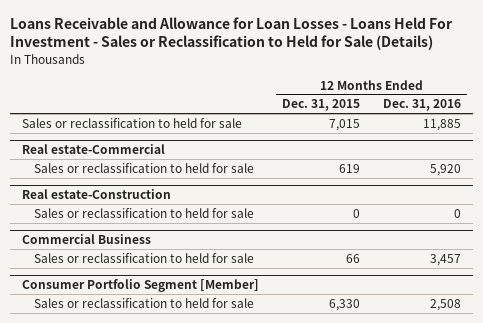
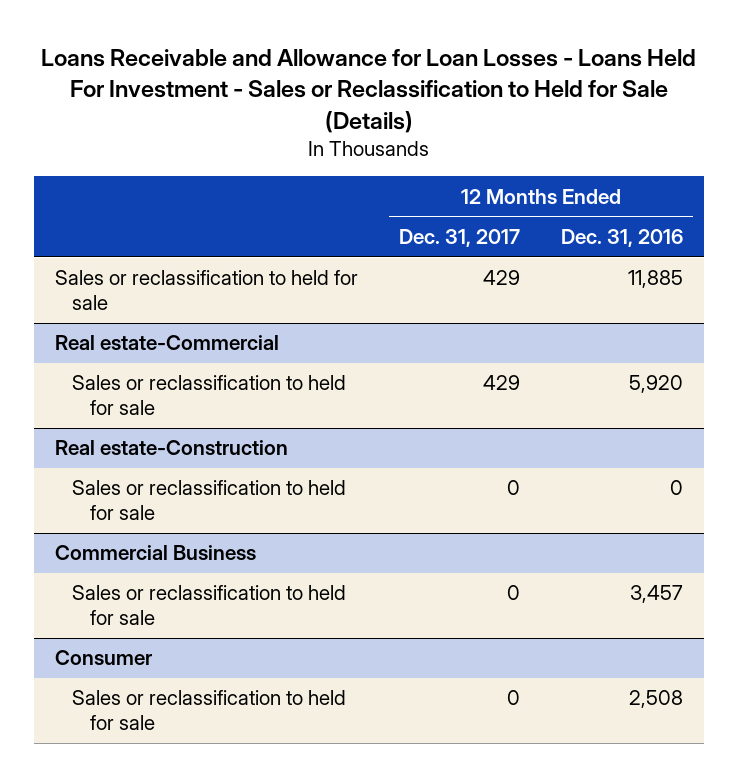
[282,99,361,112] Dec. 31, 2015 -> none
none -> [398,228,520,247] Dec. 31, 2017
[21,278,259,292] Consumer Portfolio Segment [Member] -> [54,650,152,666] Consumer

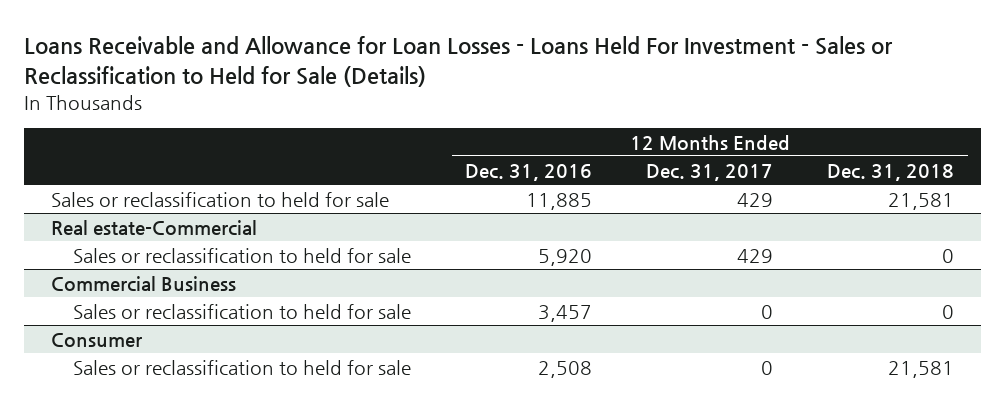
none -> [827,163,955,181] Dec. 31, 2018
[54,440,288,456] Real estate-Construction -> none
[72,480,347,521] Sales or reclassification to held for sale -> none

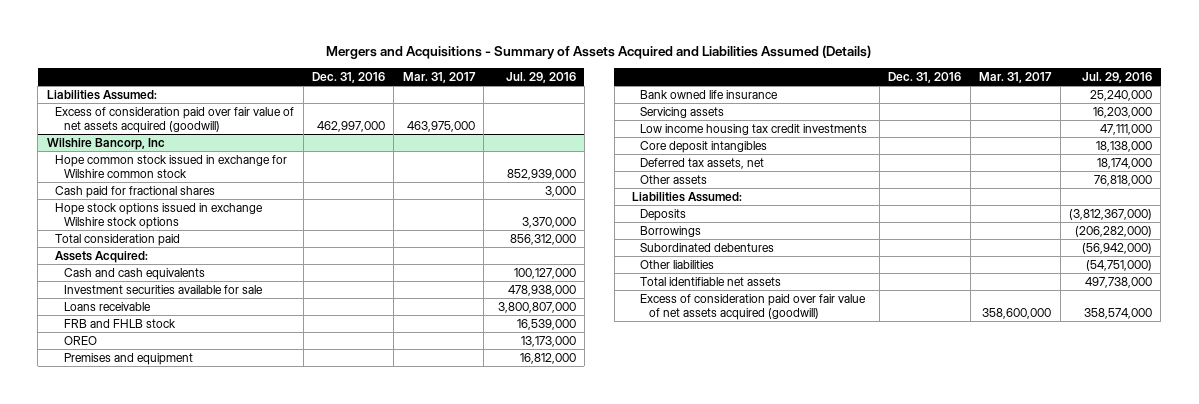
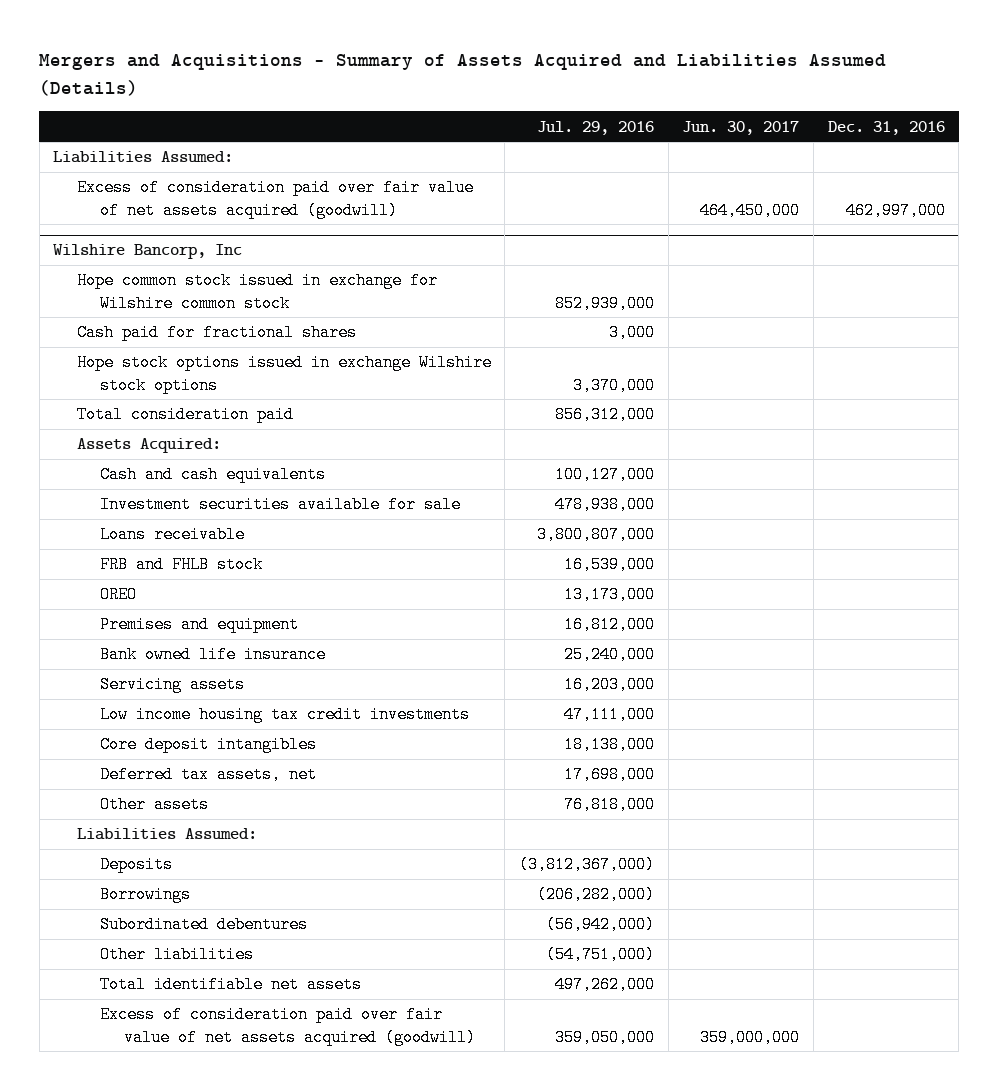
[402,71,476,83] Mar. 31, 2017 -> none
none -> [682,120,800,135] Jun. 30, 2017
[1096,157,1152,169] 18,174,000 -> [564,766,656,784] 17,698,000
[1084,276,1152,288] 497,738,000 -> [555,976,656,994] 497,262,000
[1083,307,1152,319] 358,574,000 -> [555,1028,656,1046] 359,050,000

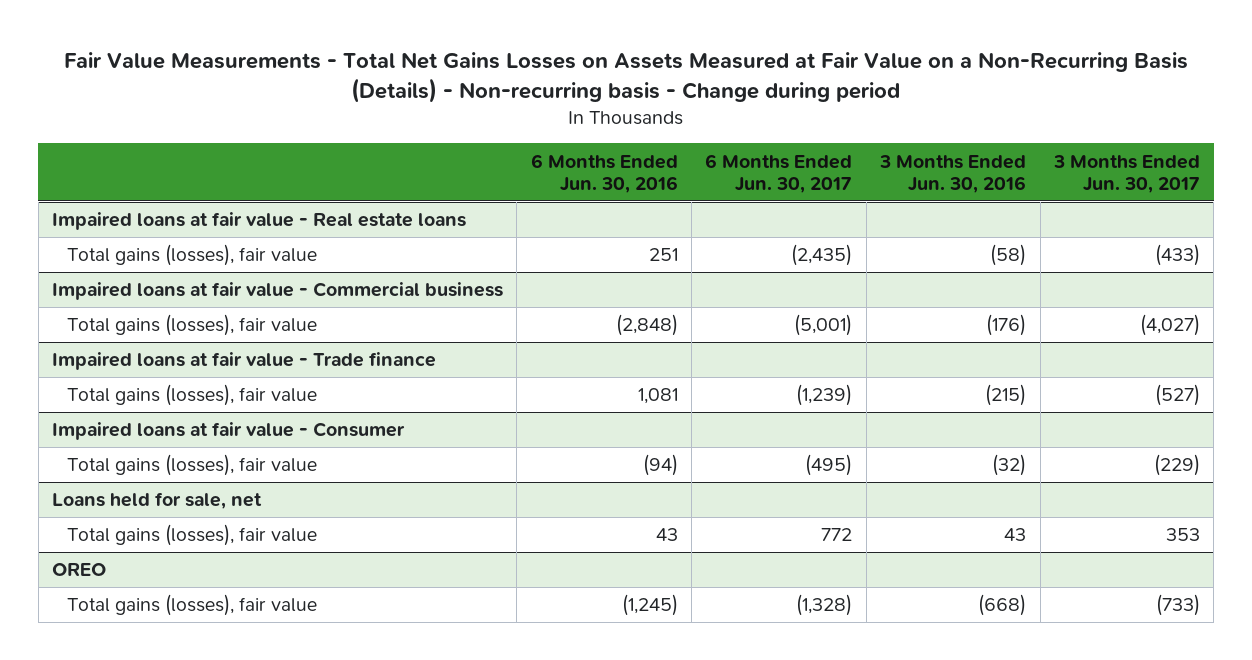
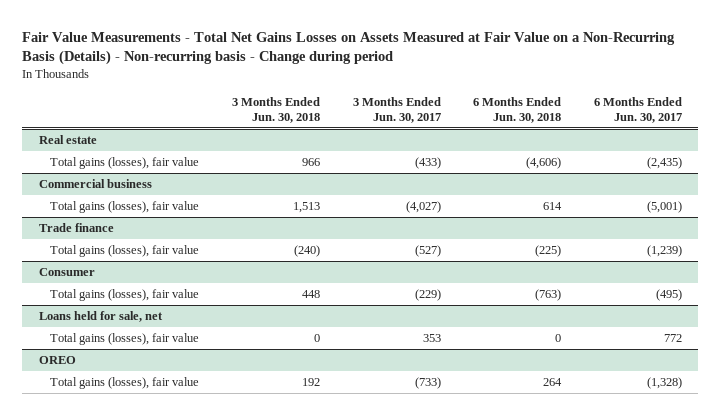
[530,153,678,193] 6 Months Ended Jun. 30, 2016 -> none
[879,154,1027,193] 3 Months Ended Jun. 30, 2016 -> none
none -> [231,96,320,123] 3 Months Ended Jun. 30, 2018
none -> [473,96,562,123] 6 Months Ended Jun. 30, 2018
[52,212,467,231] Impaired loans at fair value - Real estate loans -> none
none -> [38,135,97,145] Real estate
[52,282,504,301] Impaired loans at fair value - Commercial business -> none
none -> [38,179,152,189] Commercial business
[52,352,437,371] Impaired loans at fair value - Trade finance -> [38,223,114,233] Trade finance
[52,422,406,441] Impaired loans at fair value - Consumer -> [38,268,95,277] Consumer

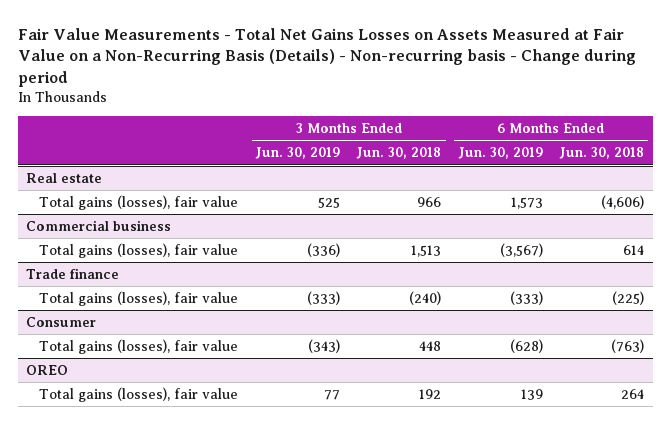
[352,96,441,123] 3 Months Ended Jun. 30, 2017 -> none
[594,96,683,123] 6 Months Ended Jun. 30, 2017 -> none
none -> [254,147,340,160] Jun. 30, 2019
none -> [457,147,543,160] Jun. 30, 2019
[38,311,163,323] Loans held for sale, net -> none
[50,333,200,346] Total gains (losses), fair value -> none

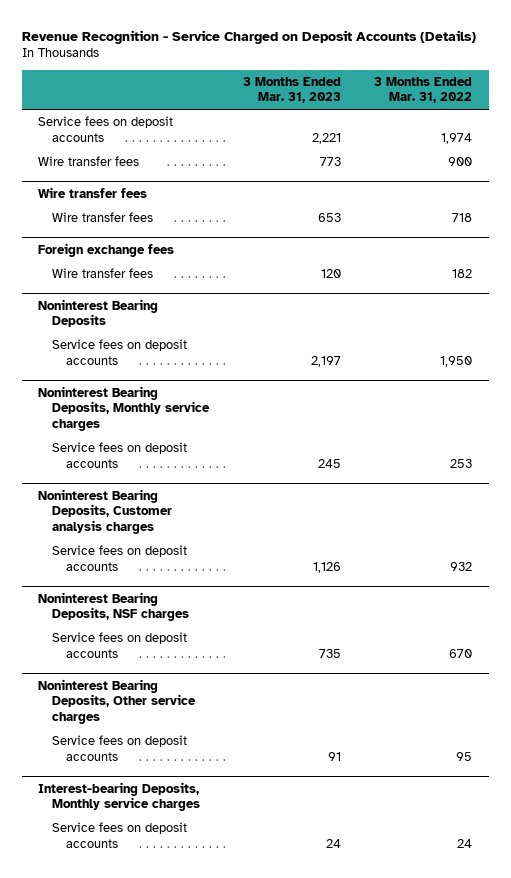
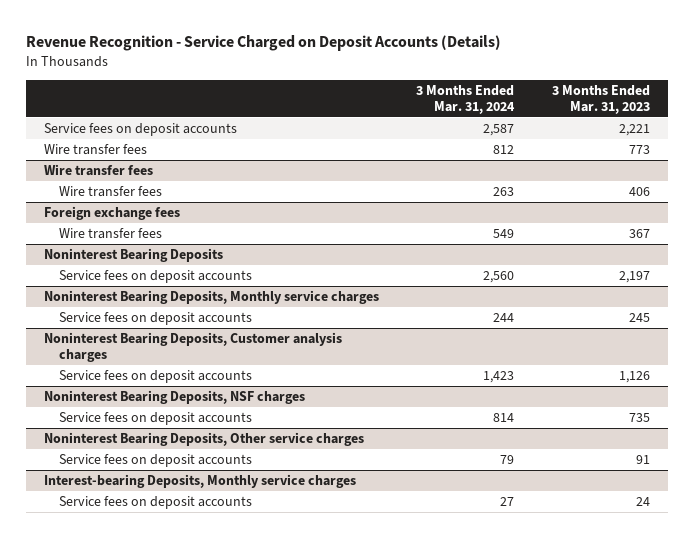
[374,76,473,104] 3 Months Ended Mar. 31, 2022 -> none
none -> [416,84,516,114] 3 Months Ended Mar. 31, 2024
[317,213,341,223] 653 -> [628,187,650,197] 406
[320,269,341,279] 120 -> [628,229,650,239] 367

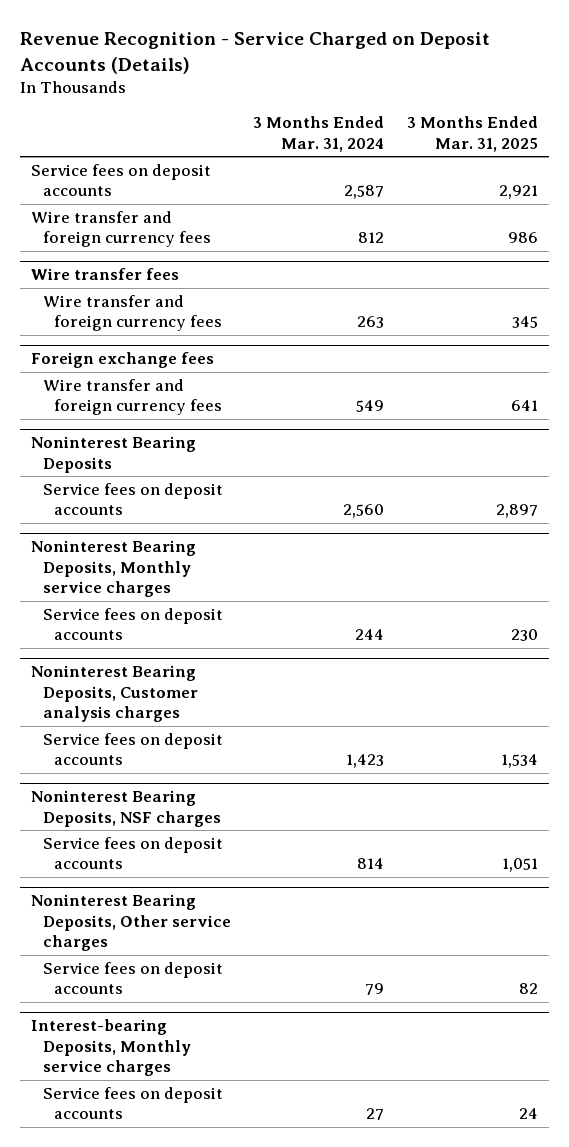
[551,84,650,114] 3 Months Ended Mar. 31, 2023 -> none
none -> [406,116,538,152] 3 Months Ended Mar. 31, 2025
[44,144,148,156] Wire transfer fees -> [31,210,211,248] Wire transfer and foreign currency fees
[58,186,162,198] Wire transfer fees -> [42,294,223,332] Wire transfer and foreign currency fees
[58,228,162,240] Wire transfer fees -> [42,378,223,416] Wire transfer and foreign currency fees

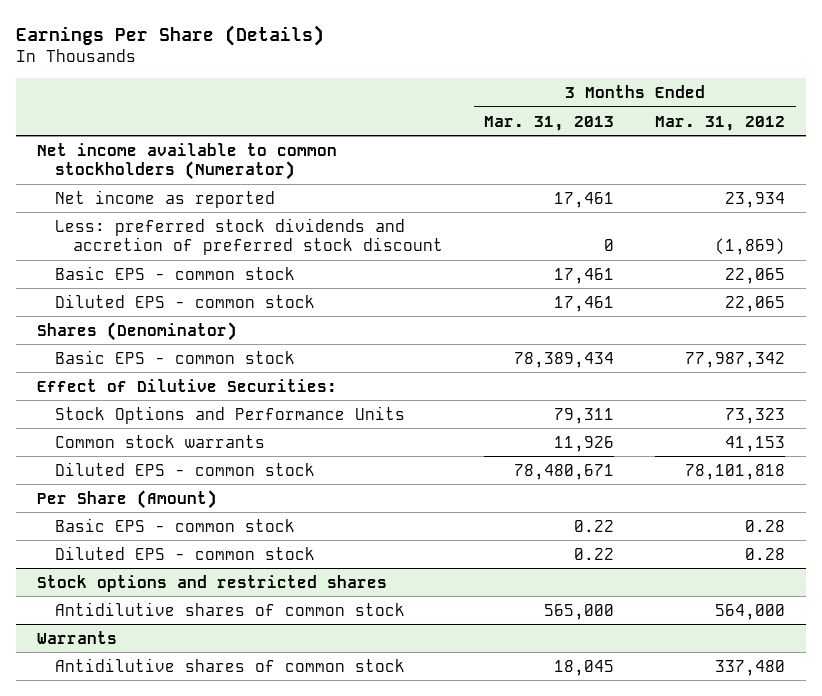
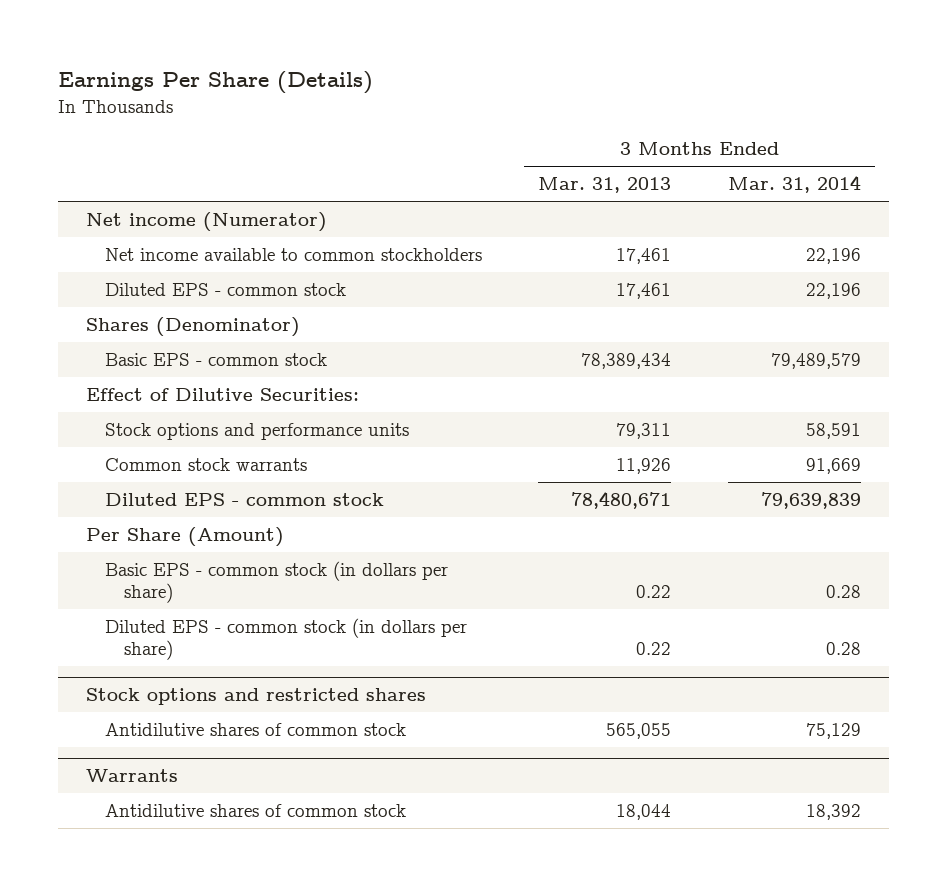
[655,115,786,131] Mar. 31, 2012 -> none
none -> [727,175,861,194] Mar. 31, 2014
[55,217,444,256] Less: preferred stock dividends and accretion of preferred stock discount -> none
[55,265,296,280] Basic EPS - common stock -> none
[36,142,337,181] Net income available to common stockholders (Numerator) -> [86,211,328,232] Net income (Numerator)
[55,189,276,208] Net income as reported -> [104,247,482,261] Net income available to common stockholders
[55,405,406,424] Stock Options and Performance Units -> [104,422,409,440] Stock options and performance units
[55,517,296,532] Basic EPS - common stock -> [104,560,448,604] Basic EPS - common stock (in dollars per share)
[55,545,316,560] Diluted EPS - common stock -> [104,617,467,661] Diluted EPS - common stock (in dollars per share)
[544,603,615,620] 565,000 -> [606,722,672,739] 565,055
[554,659,615,676] 18,045 -> [616,803,672,820] 18,044

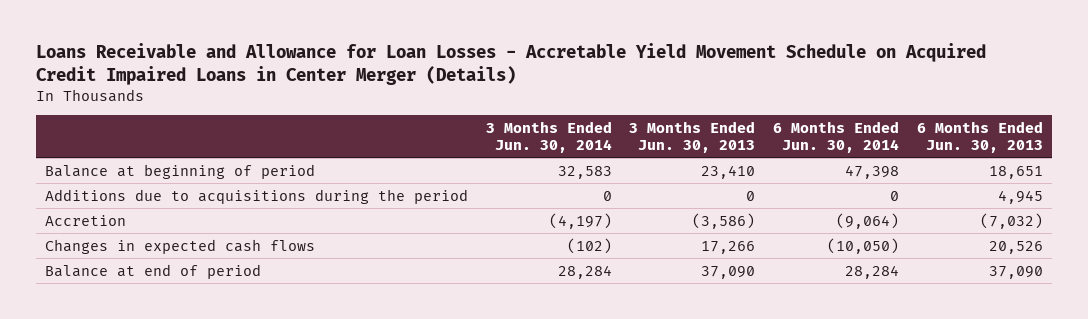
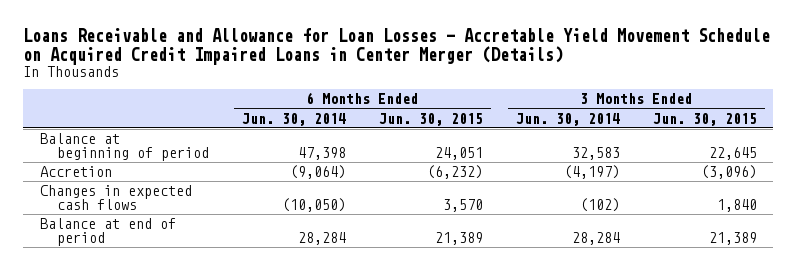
[629,120,756,153] 3 Months Ended Jun. 30, 2013 -> none
[916,120,1043,153] 6 Months Ended Jun. 30, 2013 -> none
none -> [378,112,483,126] Jun. 30, 2015
none -> [652,112,757,126] Jun. 30, 2015
[44,188,468,204] Additions due to acquisitions during the period -> none

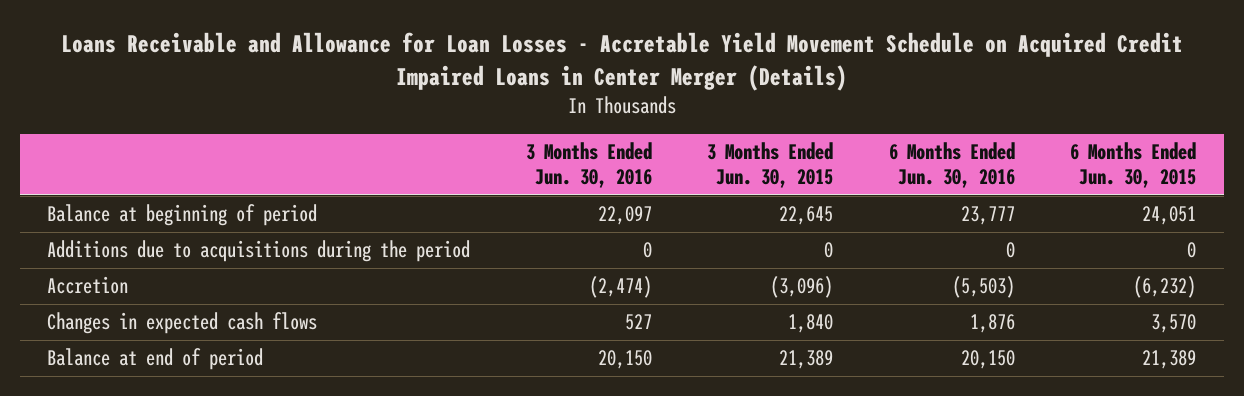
[241,112,346,126] Jun. 30, 2014 -> none
[515,112,620,126] Jun. 30, 2014 -> none
none -> [525,142,652,189] 3 Months Ended Jun. 30, 2016
none -> [888,142,1015,189] 6 Months Ended Jun. 30, 2016
none -> [47,240,471,263] Additions due to acquisitions during the period

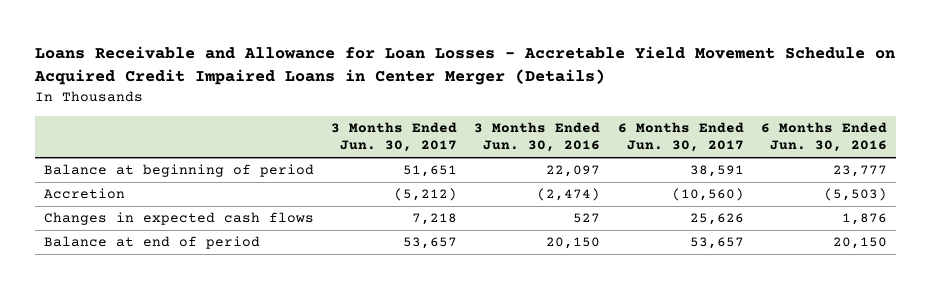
[707,142,834,189] 3 Months Ended Jun. 30, 2015 -> none
[1070,142,1197,189] 6 Months Ended Jun. 30, 2015 -> none
none -> [331,121,458,153] 3 Months Ended Jun. 30, 2017
none -> [617,121,744,153] 6 Months Ended Jun. 30, 2017
[47,240,471,263] Additions due to acquisitions during the period -> none

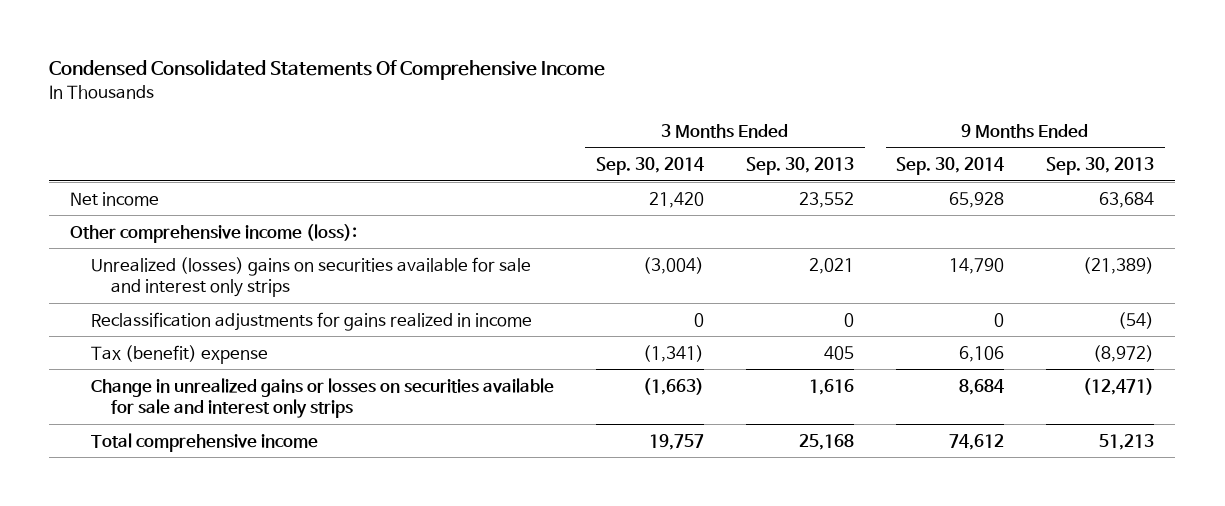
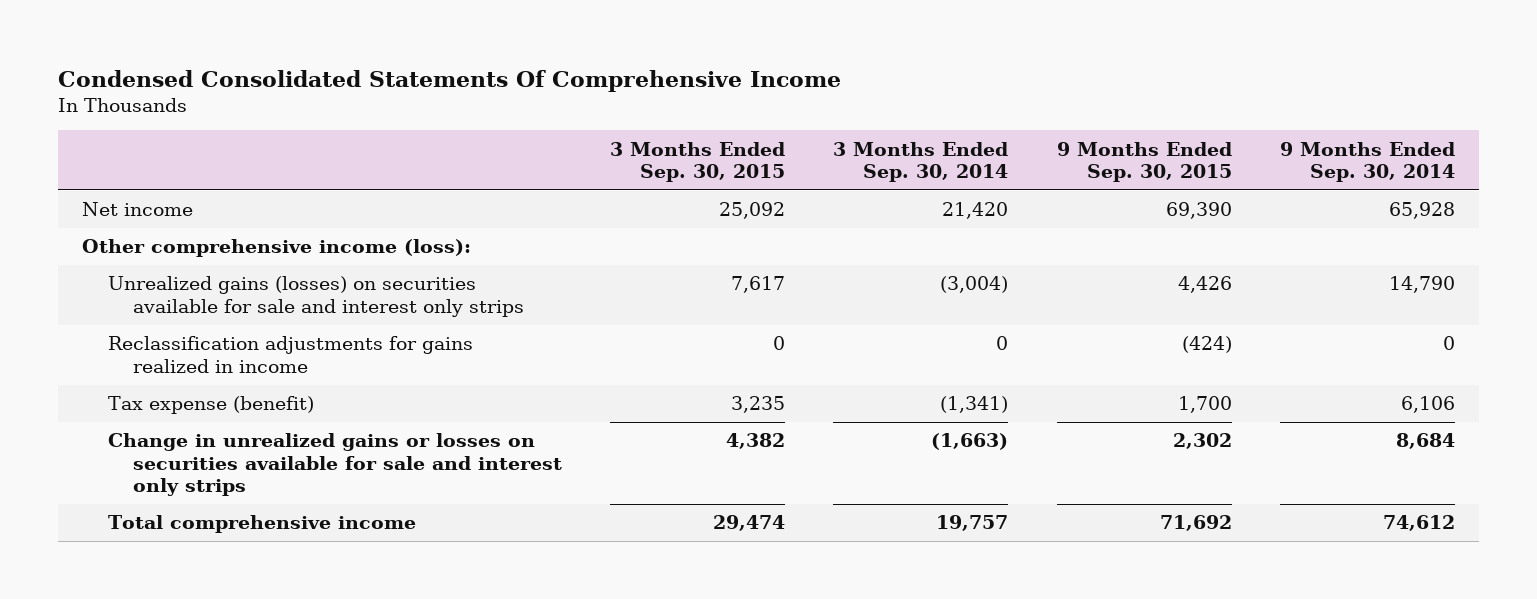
[746,157,855,176] Sep. 30, 2013 -> none
[1046,157,1155,176] Sep. 30, 2013 -> none
none -> [610,141,786,183] 3 Months Ended Sep. 30, 2015
none -> [1056,141,1232,183] 9 Months Ended Sep. 30, 2015
[90,256,531,297] Unrealized (losses) gains on securities available for sale and interest only strips -> [107,276,525,317] Unrealized gains (losses) on securities available for sale and interest only strips
[90,344,268,364] Tax (benefit) expense -> [107,396,314,415] Tax expense (benefit)

